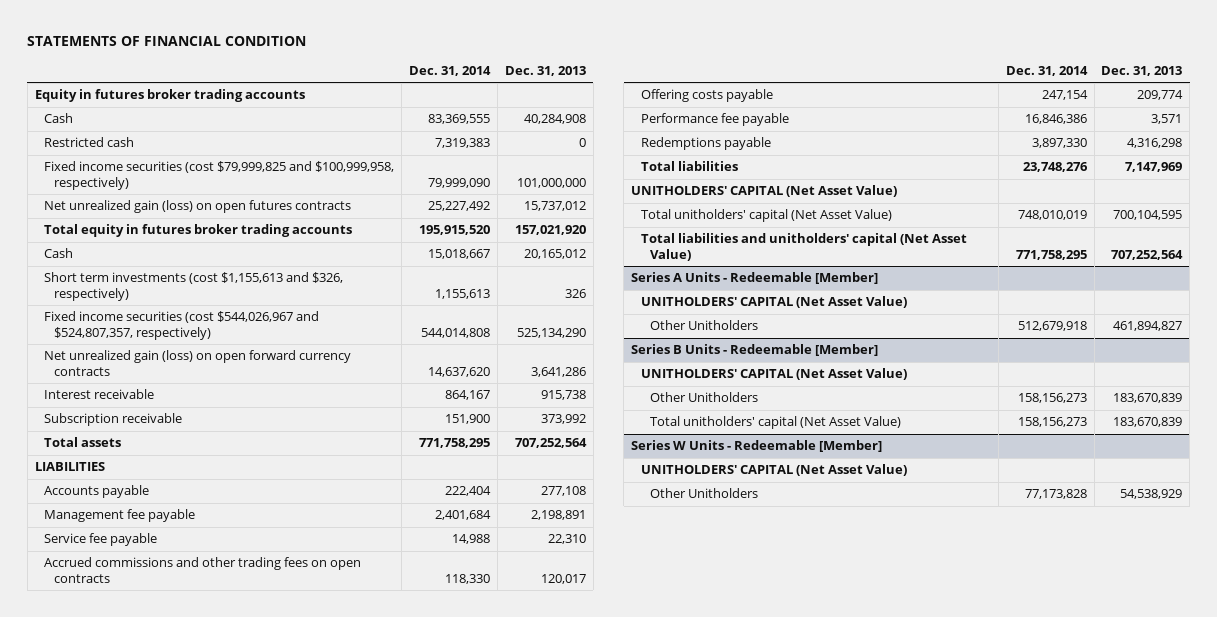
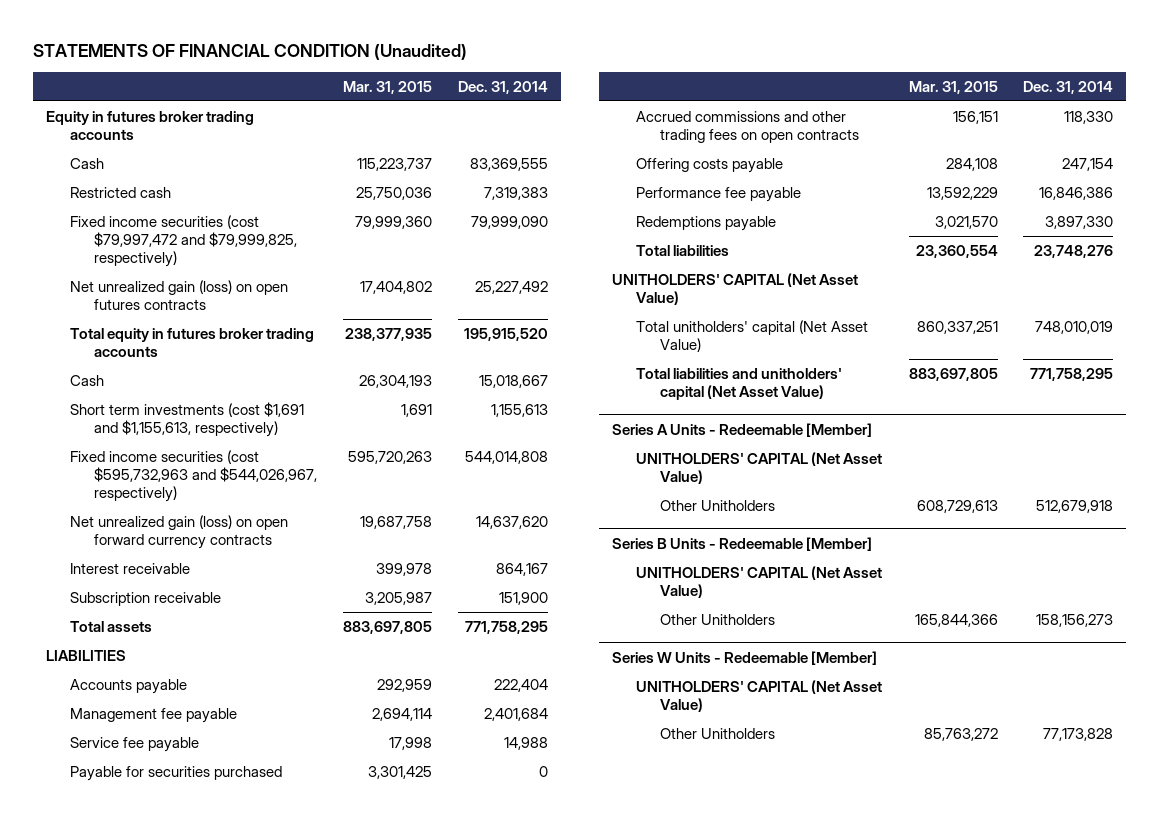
[27,36,307,47] STATEMENTS OF FINANCIAL CONDITION -> [33,43,468,60] STATEMENTS OF FINANCIAL CONDITION (Unaudited)
[504,65,586,76] Dec. 31, 2013 -> none
none -> [343,81,433,95] Mar. 31, 2015
[44,161,395,190] Fixed income securities (cost $79,999,825 and $100,999,958, respectively) -> [70,214,298,267] Fixed income securities (cost $79,997,472 and $79,999,825, respectively)
[44,272,344,301] Short term investments (cost $1,155,613 and $326, respectively) -> [70,401,305,437] Short term investments (cost $1,691 and $1,155,613, respectively)
[44,311,320,340] Fixed income securities (cost $544,026,967 and $524,807,357, respectively) -> [70,449,318,502] Fixed income securities (cost $595,732,963 and $544,026,967, respectively)
none -> [70,765,283,781] Payable for securities purchased
[650,416,902,430] Total unitholders' capital (Net Asset Value) -> none

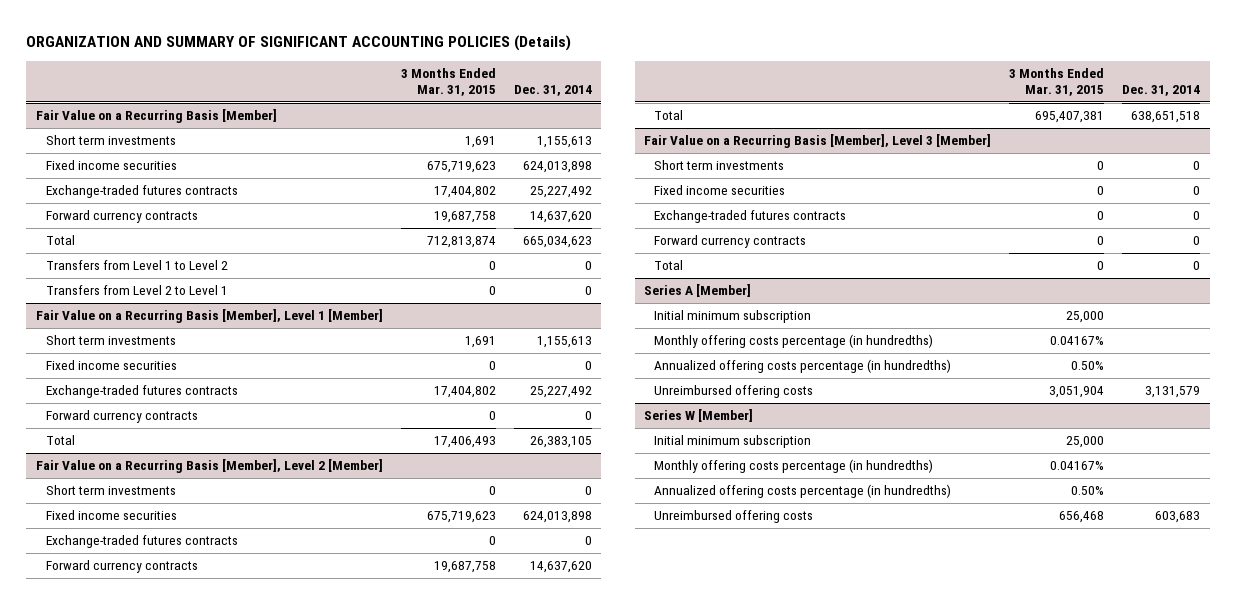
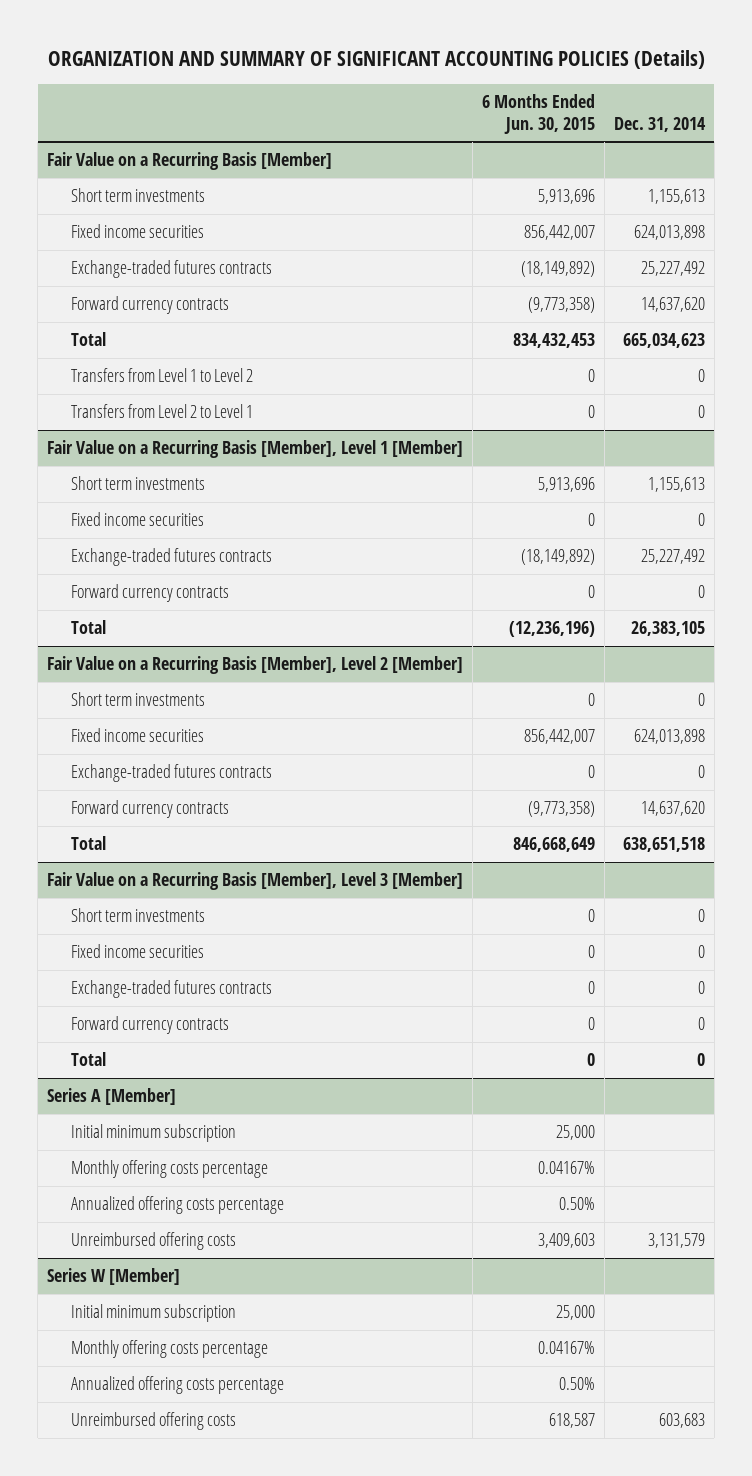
[400,67,496,97] 3 Months Ended Mar. 31, 2015 -> none
none -> [481,94,595,134] 6 Months Ended Jun. 30, 2015
[654,334,934,349] Monthly offering costs percentage (in hundredths) -> [70,1160,268,1179] Monthly offering costs percentage
[654,359,952,374] Annualized offering costs percentage (in hundredths) -> [70,1196,284,1215] Annualized offering costs percentage
[654,459,934,474] Monthly offering costs percentage (in hundredths) -> [70,1340,268,1359] Monthly offering costs percentage
[654,484,952,499] Annualized offering costs percentage (in hundredths) -> [70,1376,284,1395] Annualized offering costs percentage

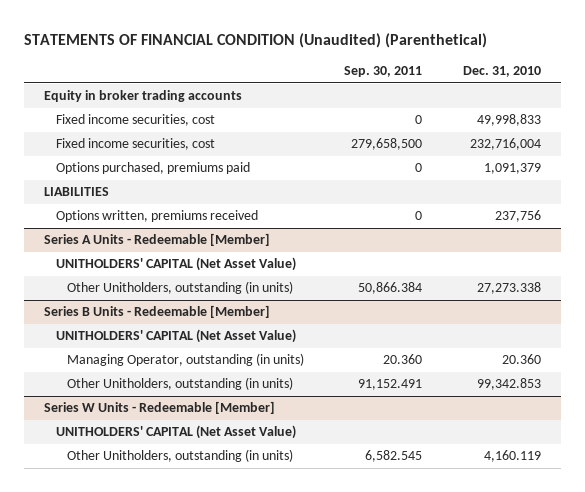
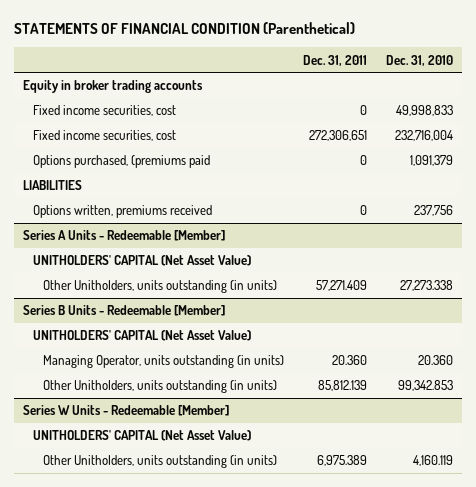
[23,33,487,49] STATEMENTS OF FINANCIAL CONDITION (Unaudited) (Parenthetical) -> [13,22,355,35] STATEMENTS OF FINANCIAL CONDITION (Parenthetical)
[344,66,423,78] Sep. 30, 2011 -> none
none -> [303,54,368,66] Dec. 31, 2011
[55,162,250,175] Options purchased, premiums paid -> [33,155,211,169] Options purchased, (premiums paid
[66,281,293,295] Other Unitholders, outstanding (in units) -> [43,280,278,294] Other Unitholders, units outstanding (in units)
[66,353,304,367] Managing Operator, outstanding (in units) -> [43,355,285,369] Managing Operator, units outstanding (in units)
[66,377,293,391] Other Unitholders, outstanding (in units) -> [43,380,278,394] Other Unitholders, units outstanding (in units)
[66,449,293,463] Other Unitholders, outstanding (in units) -> [43,455,278,469] Other Unitholders, units outstanding (in units)

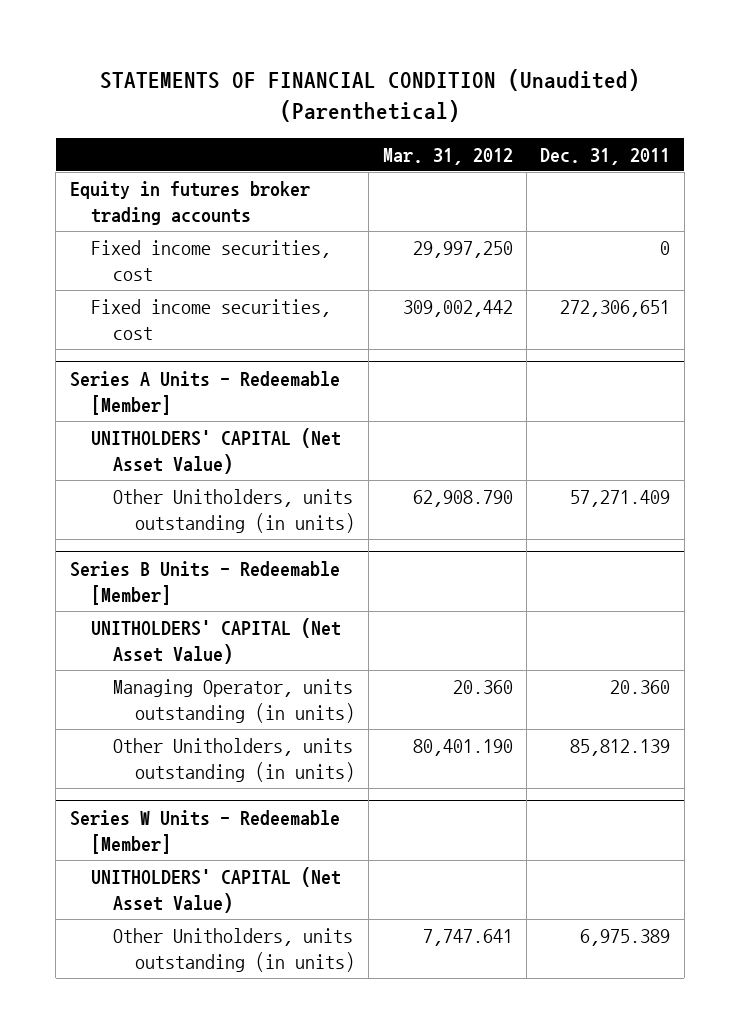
[13,22,355,35] STATEMENTS OF FINANCIAL CONDITION (Parenthetical) -> [100,68,641,122] STATEMENTS OF FINANCIAL CONDITION (Unaudited) (Parenthetical)
[386,54,454,66] Dec. 31, 2010 -> none
none -> [382,147,513,165] Mar. 31, 2012
[23,80,204,94] Equity in broker trading accounts -> [69,180,310,225] Equity in futures broker trading accounts
[33,155,211,169] Options purchased, (premiums paid -> none
[23,180,83,191] LIABILITIES -> none
[33,205,213,219] Options written, premiums received -> none

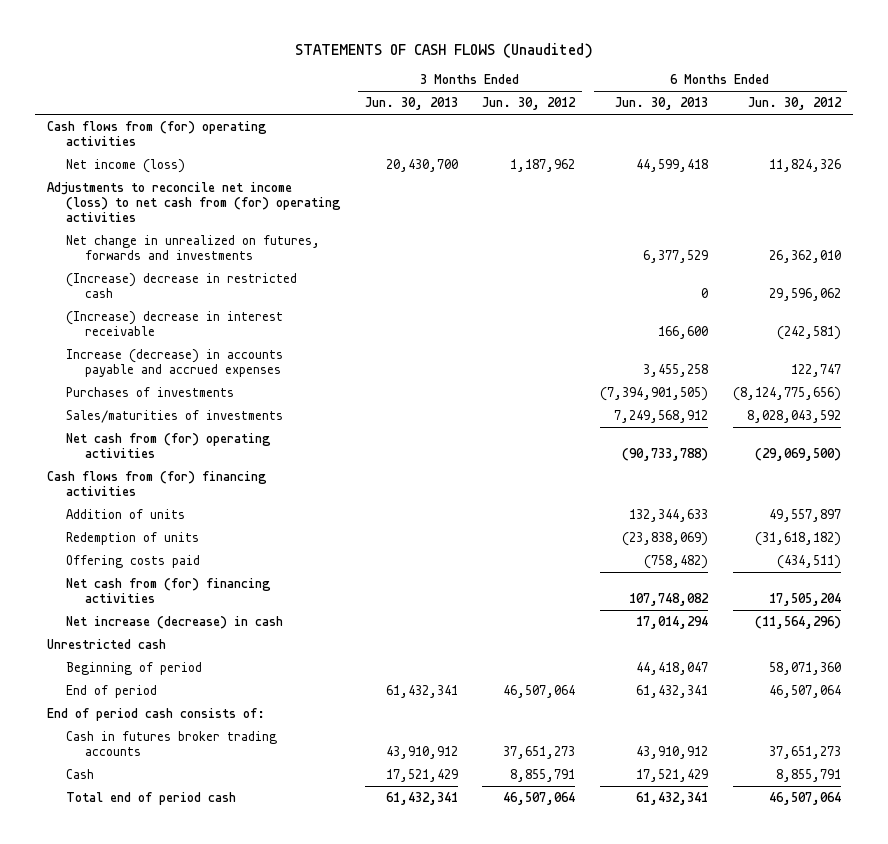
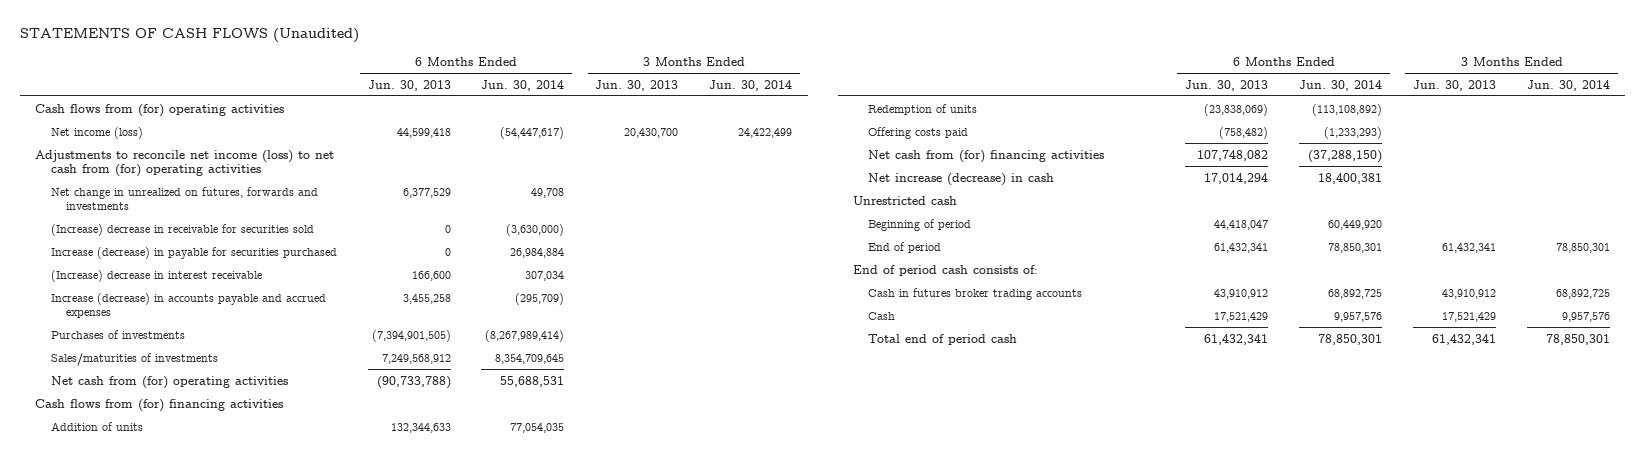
[482,97,577,111] Jun. 30, 2012 -> none
[747,97,842,111] Jun. 30, 2012 -> none
none -> [481,79,565,91] Jun. 30, 2014
none -> [709,79,793,91] Jun. 30, 2014
[65,272,297,299] (Increase) decrease in restricted cash -> none
none -> [50,223,314,236] (Increase) decrease in receivable for securities sold
none -> [50,246,337,259] Increase (decrease) in payable for securities purchased

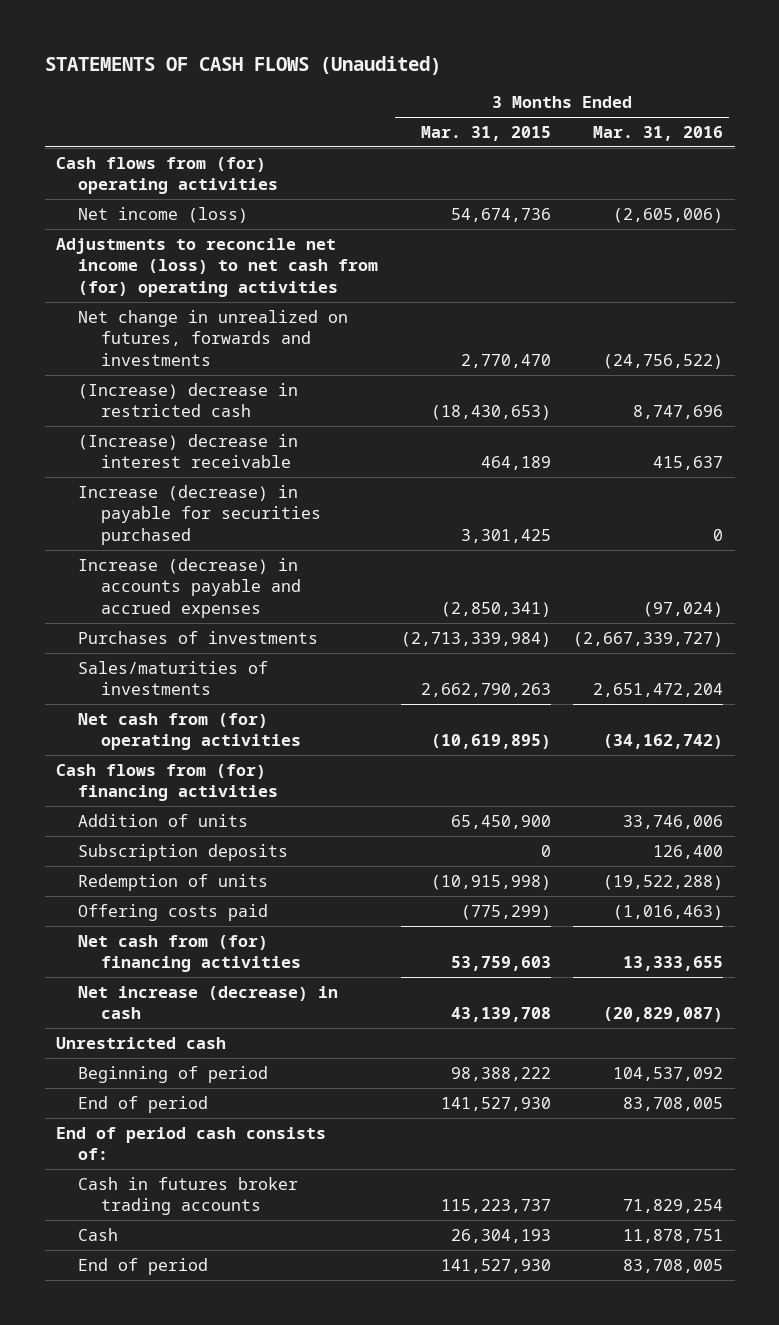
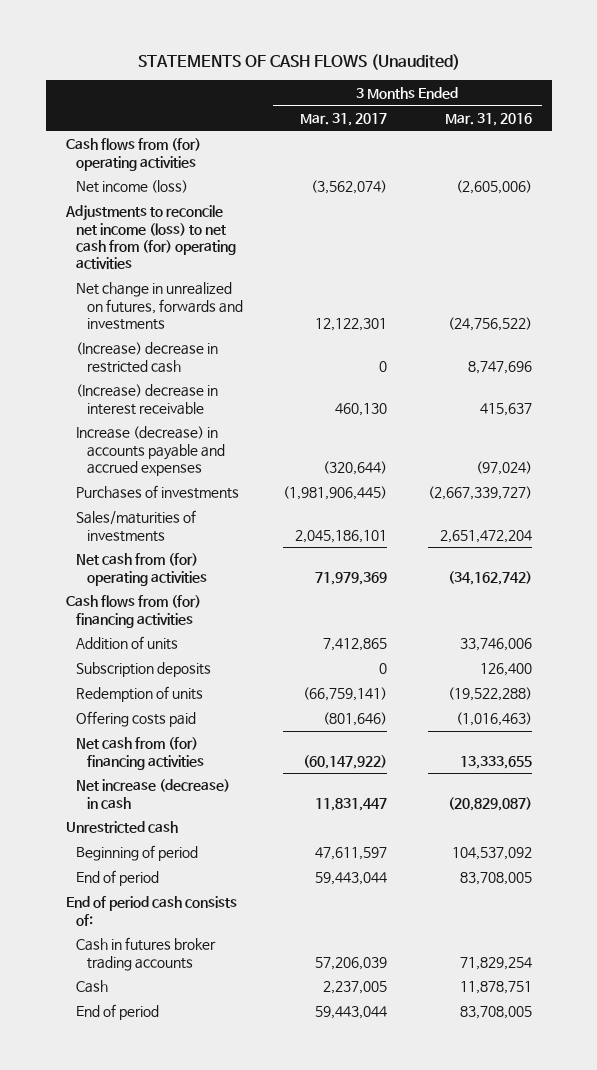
[420,125,551,141] Mar. 31, 2015 -> none
none -> [300,112,388,126] Mar. 31, 2017
[78,484,321,545] Increase (decrease) in payable for securities purchased -> none

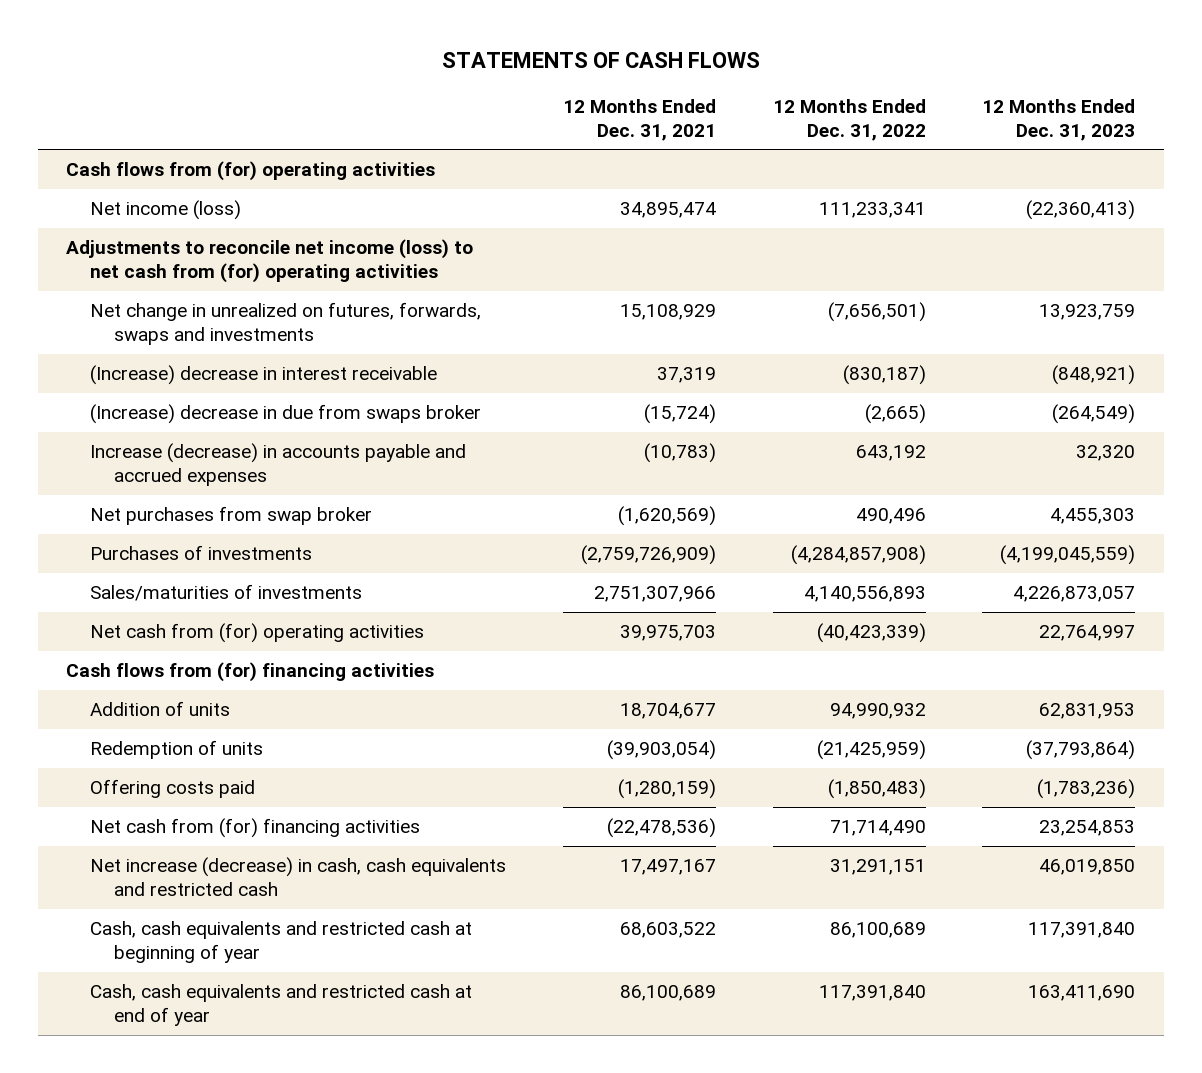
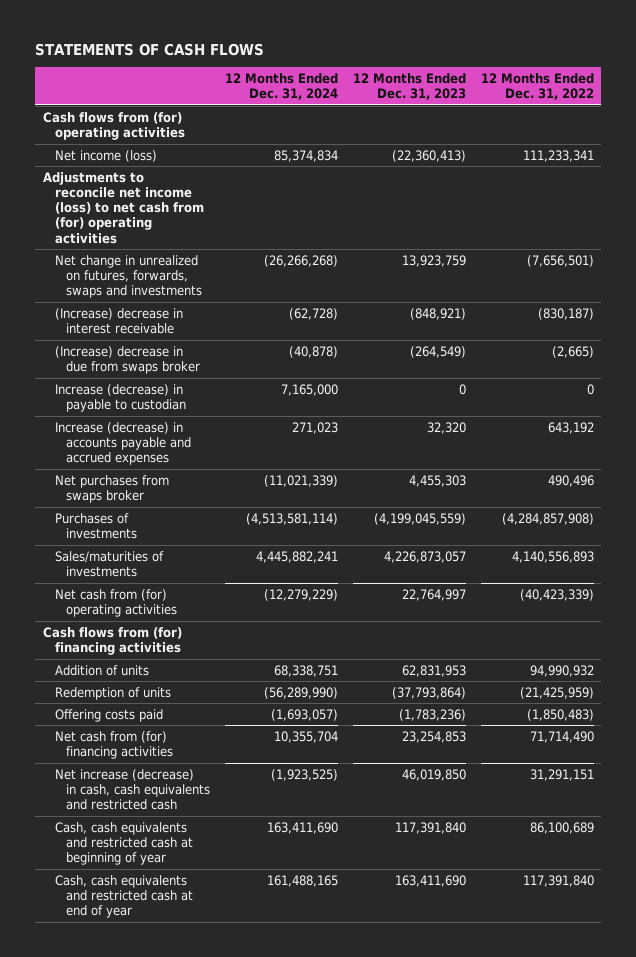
[562,98,716,141] 12 Months Ended Dec. 31, 2021 -> none
none -> [225,72,339,101] 12 Months Ended Dec. 31, 2024
none -> [54,383,187,412] Increase (decrease) in payable to custodian
[89,506,372,526] Net purchases from swap broker -> [54,474,169,503] Net purchases from swaps broker

